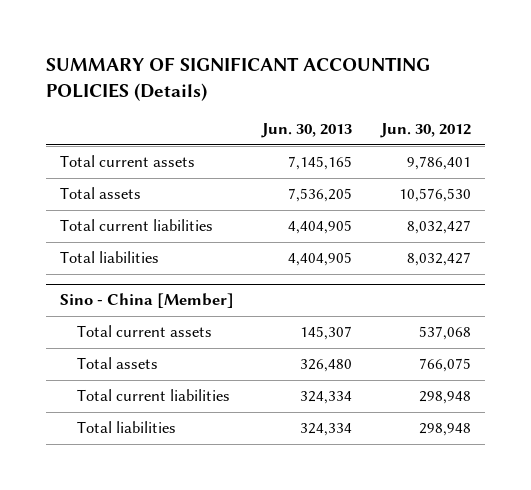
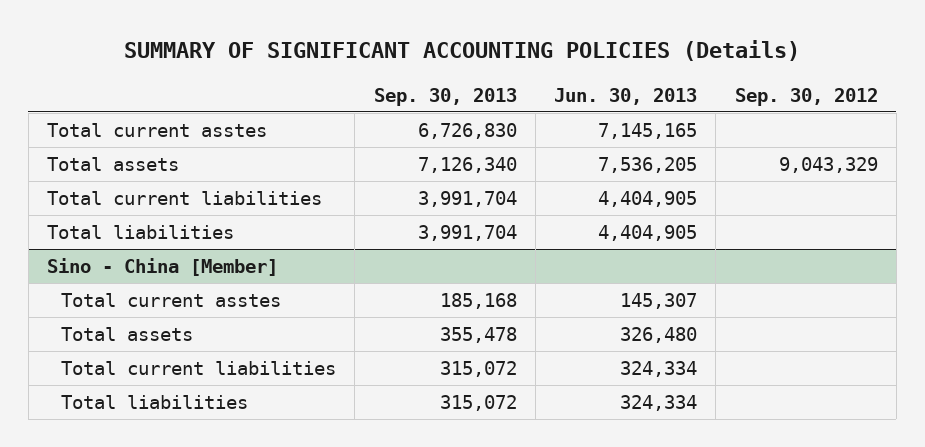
[379,122,471,138] Jun. 30, 2012 -> none
none -> [373,87,517,106] Sep. 30, 2013
none -> [734,87,878,106] Sep. 30, 2012
[60,155,196,168] Total current assets -> [47,123,268,138] Total current asstes
[77,325,213,338] Total current assets -> [61,293,282,308] Total current asstes

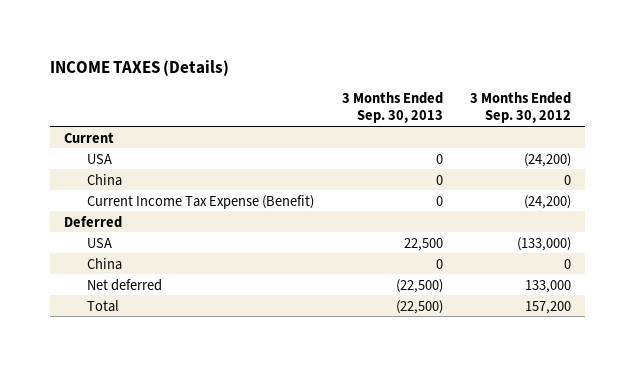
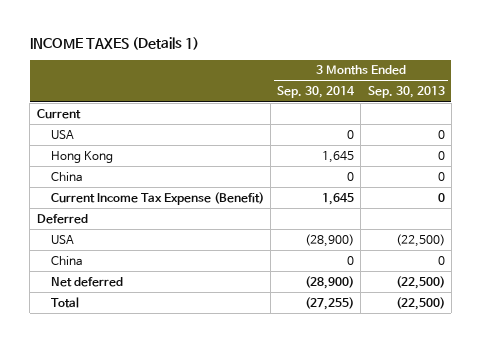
[49,59,229,76] INCOME TAXES (Details) -> [29,36,199,50] INCOME TAXES (Details 1)
[470,91,572,124] 3 Months Ended Sep. 30, 2012 -> none
none -> [277,86,356,99] Sep. 30, 2014
none -> [51,150,114,163] Hong Kong
[403,237,443,251] 22,500 -> [395,233,445,247] (22,500)

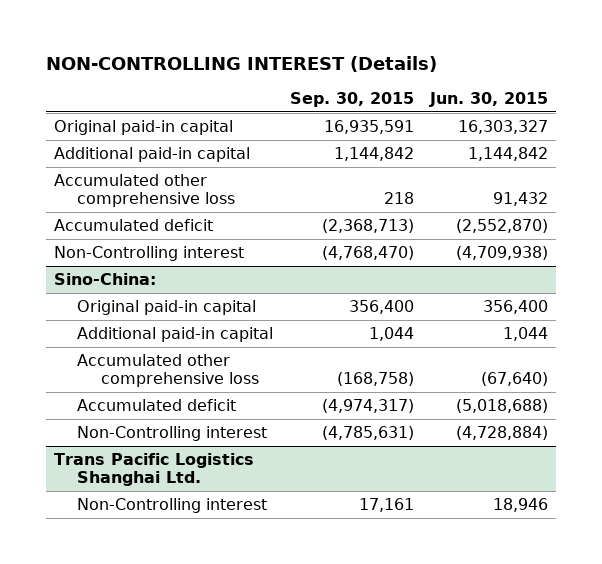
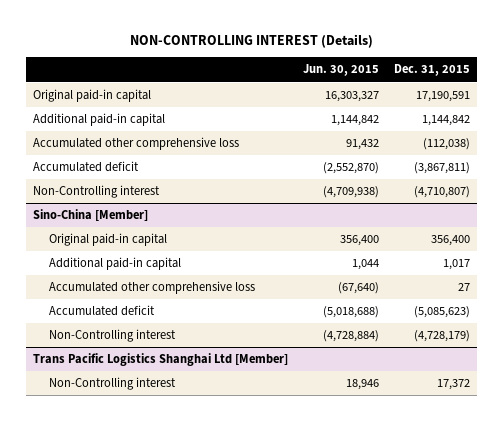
[289,92,414,108] Sep. 30, 2015 -> none
none -> [393,64,470,77] Dec. 31, 2015
[53,273,156,286] Sino-China: -> [33,209,149,222] Sino-China [Member]
[53,453,254,487] Trans Pacific Logistics Shanghai Ltd. -> [33,353,289,367] Trans Pacific Logistics Shanghai Ltd [Member]

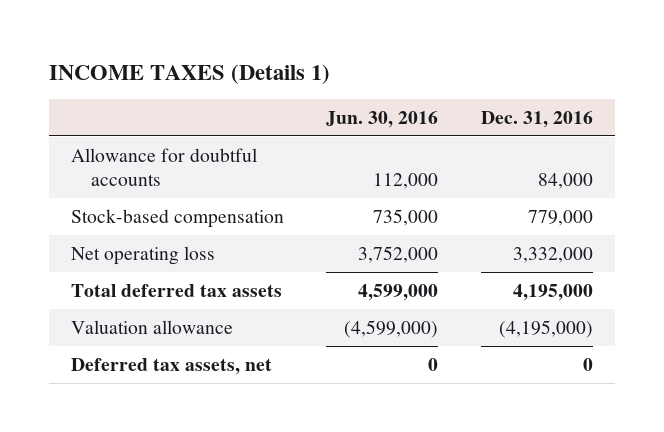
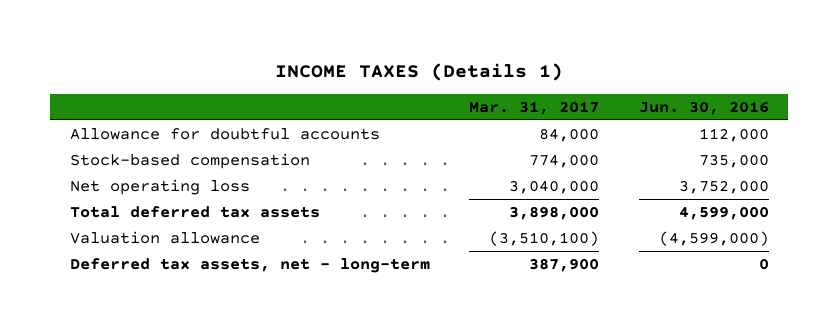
[481,110,594,128] Dec. 31, 2016 -> none
none -> [469,101,600,116] Mar. 31, 2017
[70,357,272,375] Deferred tax assets, net -> [69,257,430,273] Deferred tax assets, net - long-term

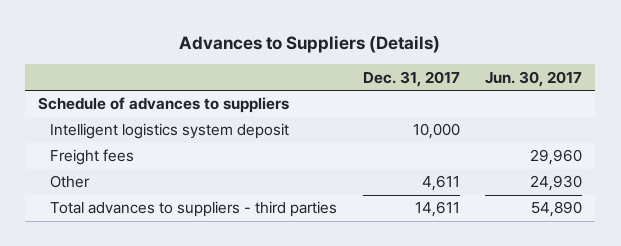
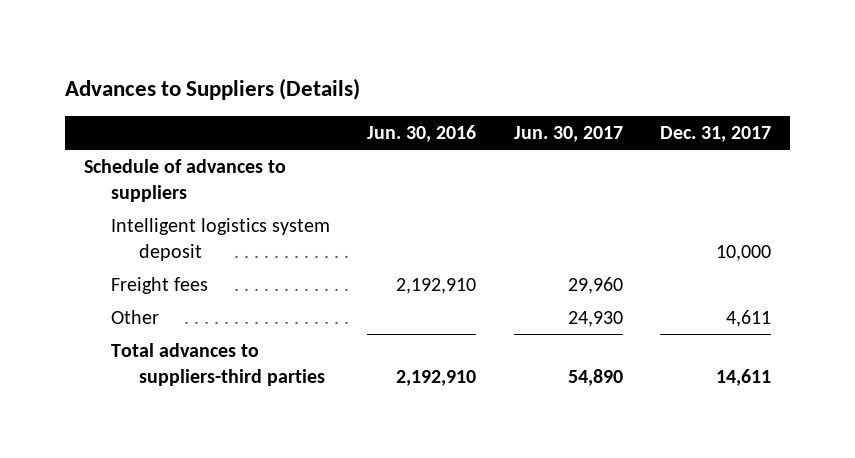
none -> [367,125,477,143] Jun. 30, 2016
[50,201,338,218] Total advances to suppliers - third parties -> [111,343,325,386] Total advances to suppliers-third parties

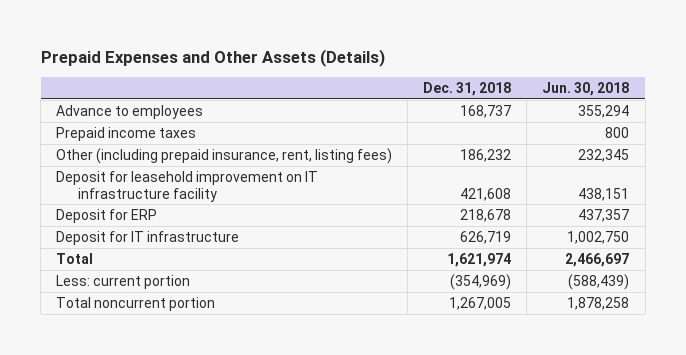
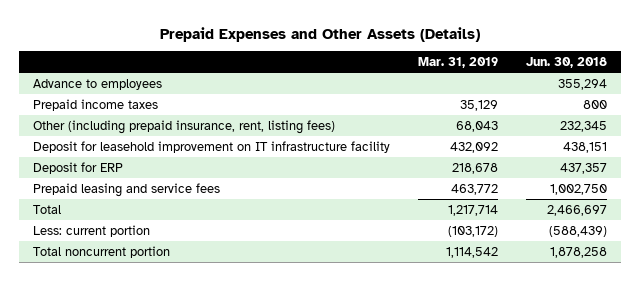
[423,81,512,96] Dec. 31, 2018 -> none
none -> [418,56,499,68] Mar. 31, 2019
[56,230,240,245] Deposit for IT infrastructure -> [33,182,221,197] Prepaid leasing and service fees

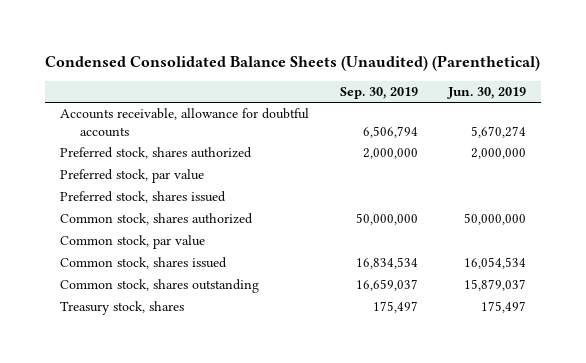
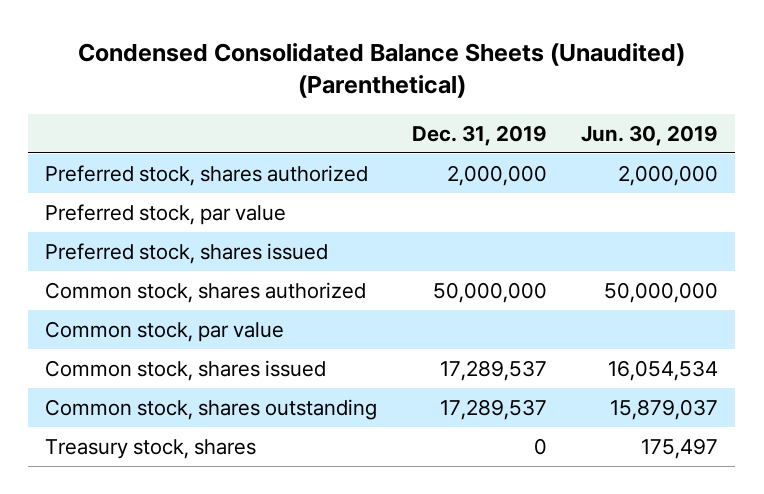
[339,86,418,99] Sep. 30, 2019 -> none
none -> [411,124,547,146] Dec. 31, 2019
[60,108,310,138] Accounts receivable, allowance for doubtful accounts -> none

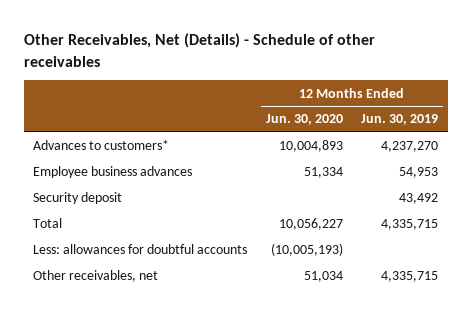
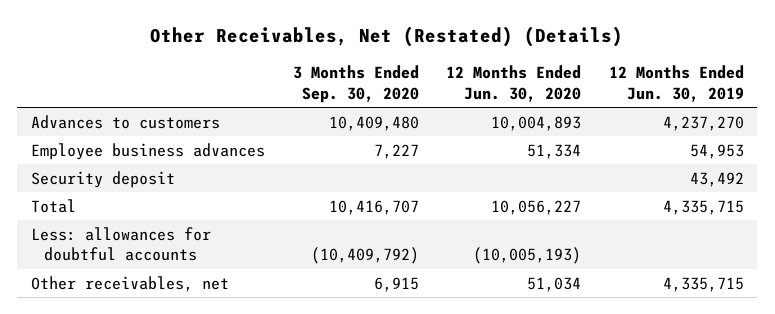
[23,33,375,67] Other Receivables, Net (Details) - Schedule of other receivables -> [150,26,624,48] Other Receivables, Net (Restated) (Details)
none -> [292,65,419,103] 3 Months Ended Sep. 30, 2020
[33,140,170,151] Advances to customers* -> [31,114,221,129] Advances to customers

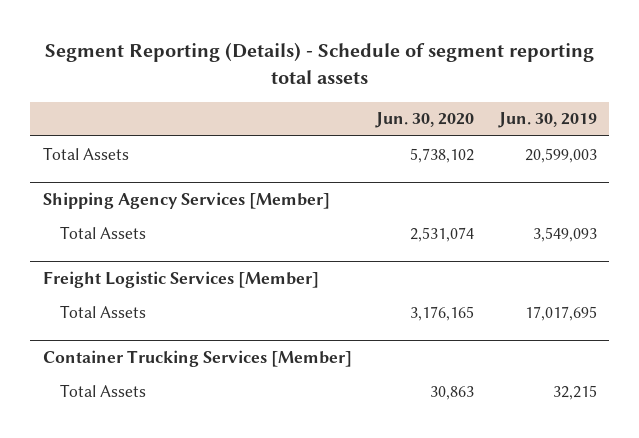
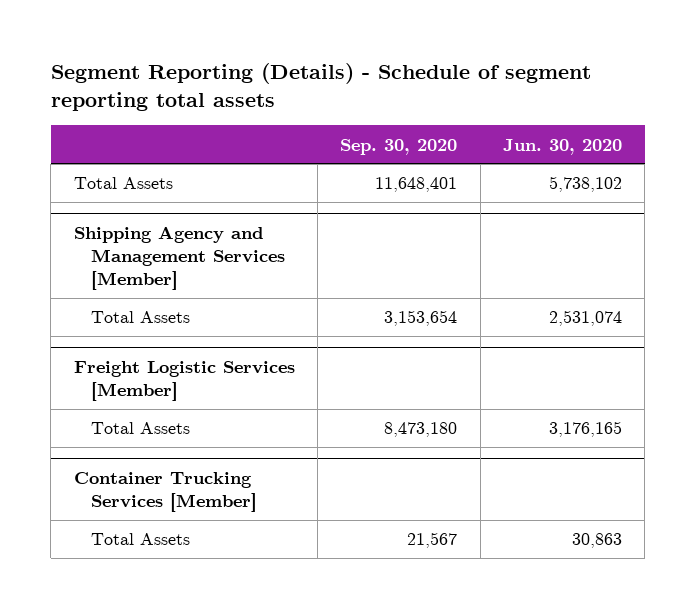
[497,112,597,129] Jun. 30, 2019 -> none
none -> [340,138,458,155] Sep. 30, 2020
[42,191,330,209] Shipping Agency Services [Member] -> [73,225,286,291] Shipping Agency and Management Services [Member]

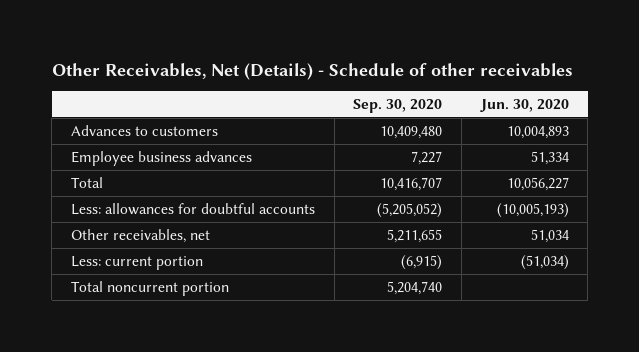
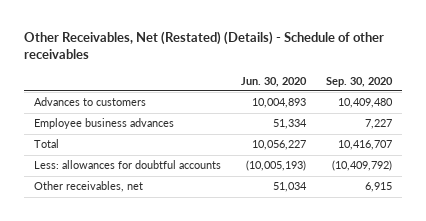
[51,62,573,80] Other Receivables, Net (Details) - Schedule of other receivables -> [24,30,385,60] Other Receivables, Net (Restated) (Details) - Schedule of other receivables
[70,255,203,270] Less: current portion -> none
[70,280,229,296] Total noncurrent portion -> none
[377,202,443,218] (5,205,052) -> [331,160,392,172] (10,409,792)
[387,228,443,243] 5,211,655 -> [364,182,392,193] 6,915

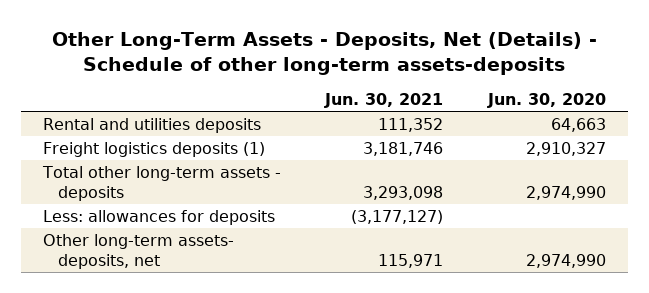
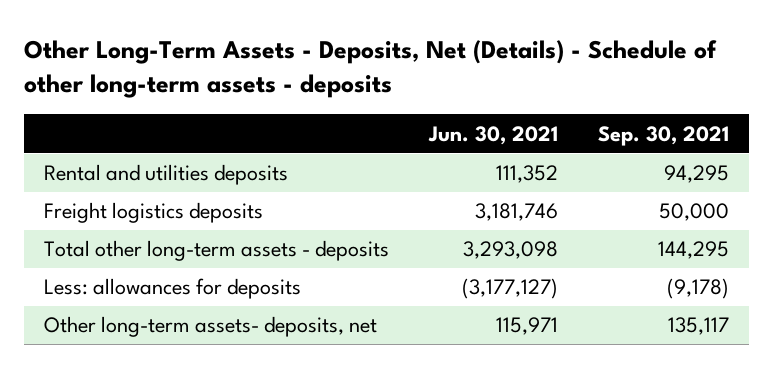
[52,32,598,76] Other Long-Term Assets - Deposits, Net (Details) - Schedule of other long-term assets-deposits -> [23,40,717,99] Other Long-Term Assets - Deposits, Net (Details) - Schedule of other long-term assets - deposits
[486,93,606,109] Jun. 30, 2020 -> none
none -> [598,125,730,146] Sep. 30, 2021
[43,141,266,157] Freight logistics deposits (1) -> [43,202,263,224] Freight logistics deposits

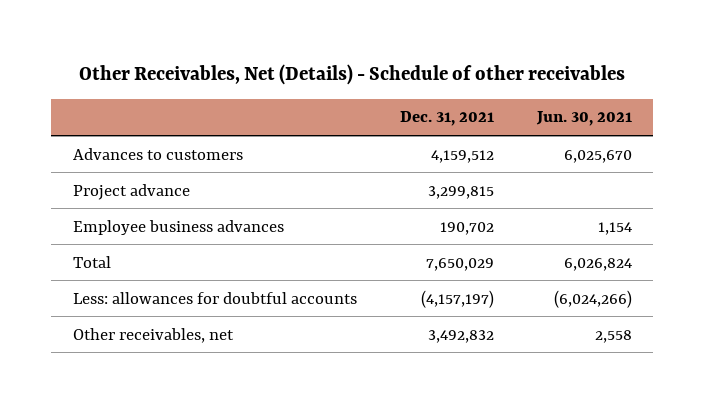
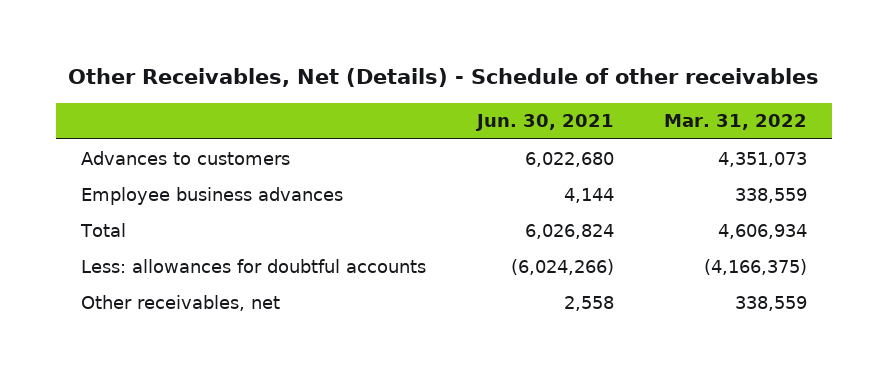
[399,111,494,127] Dec. 31, 2021 -> none
none -> [664,114,808,131] Mar. 31, 2022
[72,183,190,200] Project advance -> none
[563,149,632,163] 6,025,670 -> [524,151,614,167] 6,022,680
[597,221,632,235] 1,154 -> [563,187,614,203] 4,144

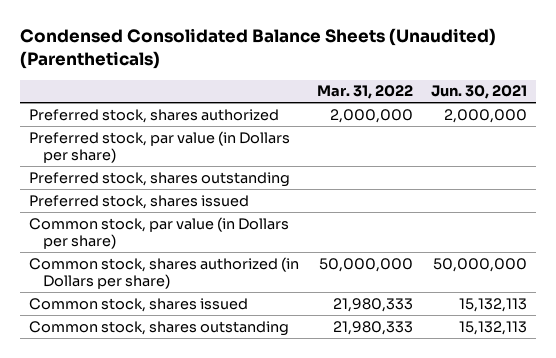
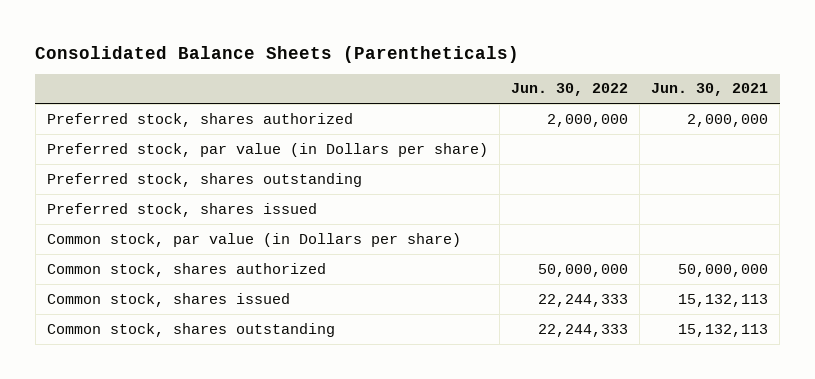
[19,28,496,70] Condensed Consolidated Balance Sheets (Unaudited) (Parentheticals) -> [35,45,520,63] Consolidated Balance Sheets (Parentheticals)
[317,85,414,100] Mar. 31, 2022 -> none
none -> [511,83,629,97] Jun. 30, 2022
[28,256,299,290] Common stock, shares authorized (in Dollars per share) -> [46,262,326,277] Common stock, shares authorized

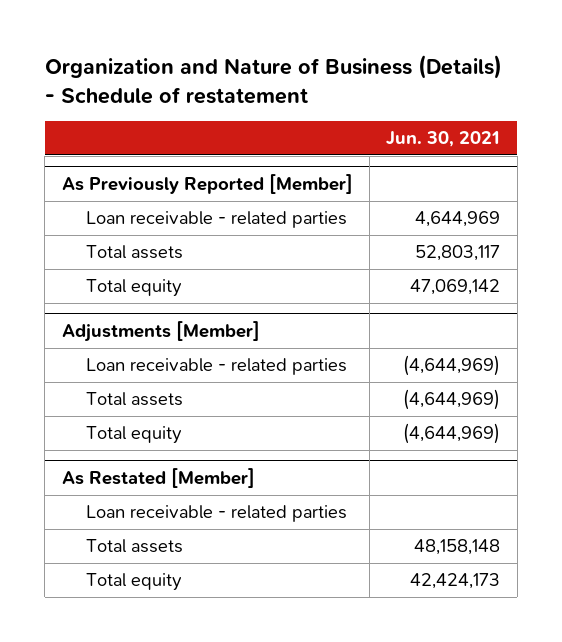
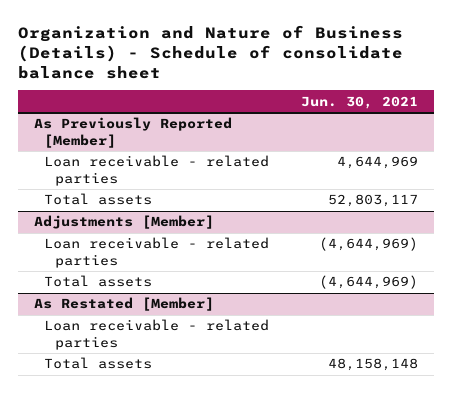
[44,54,502,104] Organization and Nature of Business (Details) - Schedule of restatement -> [17,24,403,79] Organization and Nature of Business (Details) - Schedule of consolidate balance sheet
[85,279,182,298] Total equity -> none
[85,426,182,445] Total equity -> none
[85,573,182,592] Total equity -> none

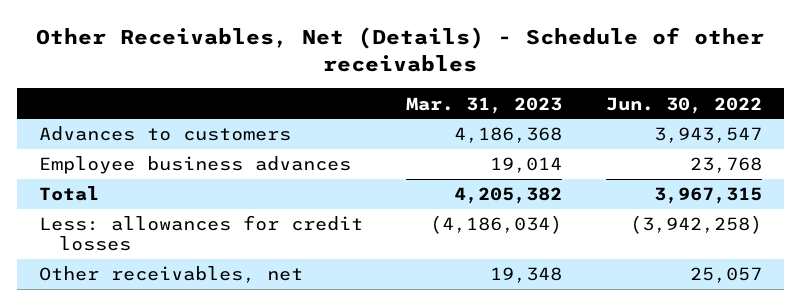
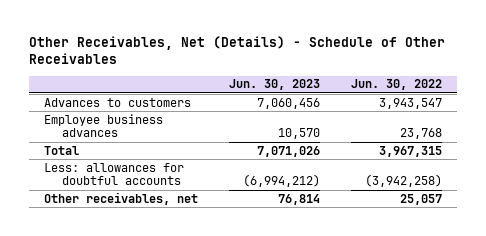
[36,26,765,72] Other Receivables, Net (Details) - Schedule of other receivables -> [29,35,446,65] Other Receivables, Net (Details) - Schedule of Other Receivables
[406,96,563,114] Mar. 31, 2023 -> none
none -> [228,79,320,91] Jun. 30, 2023
[38,215,363,252] Less: allowances for credit losses -> [44,162,185,186] Less: allowances for doubtful accounts

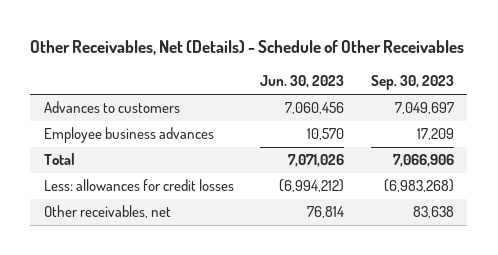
[350,79,442,91] Jun. 30, 2022 -> none
none -> [370,75,454,91] Sep. 30, 2023
[44,162,185,186] Less: allowances for doubtful accounts -> [43,179,234,192] Less: allowances for credit losses

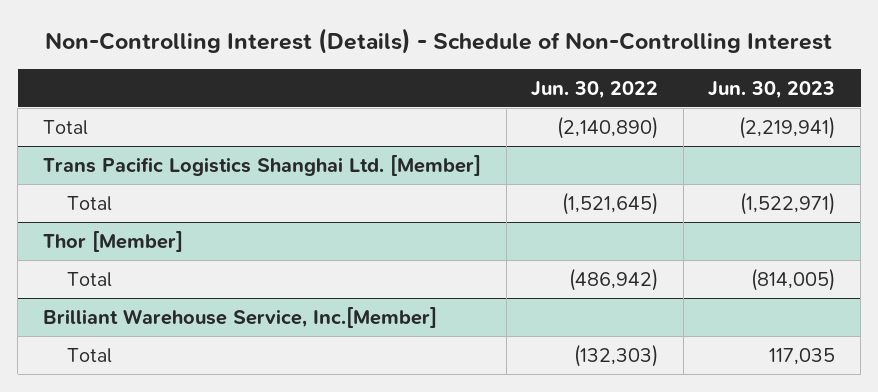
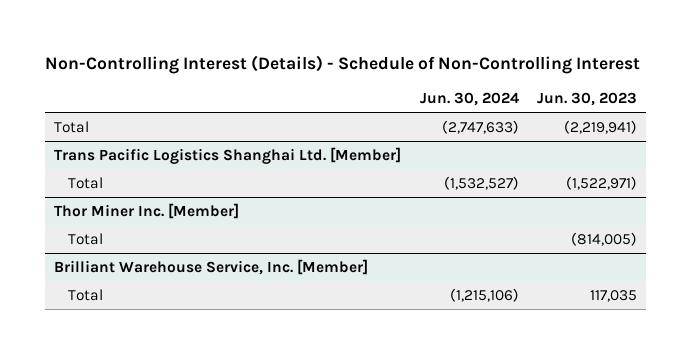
[531,80,659,99] Jun. 30, 2022 -> none
none -> [419,92,519,107] Jun. 30, 2024
[42,230,183,252] Thor [Member] -> [54,202,240,219] Thor Miner Inc. [Member]
[42,306,437,328] Brilliant Warehouse Service, Inc.[Member] -> [54,258,369,275] Brilliant Warehouse Service, Inc. [Member]

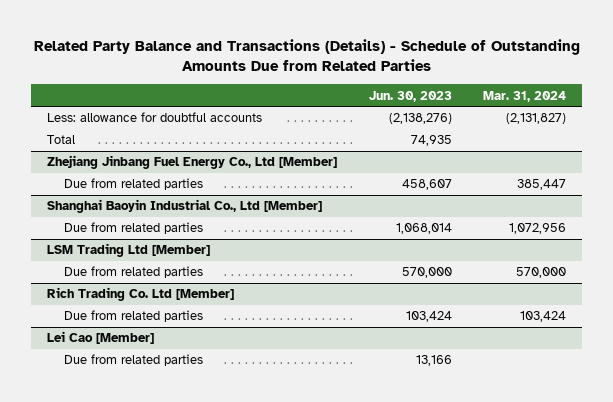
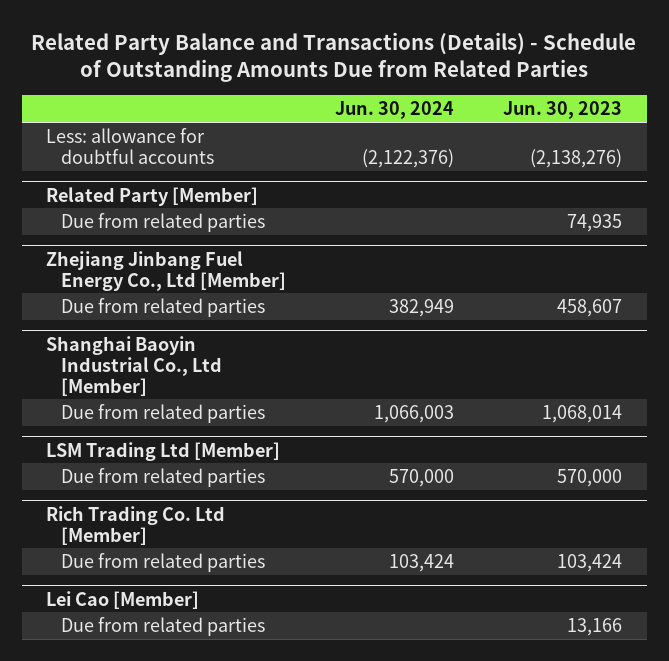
[483,90,567,102] Mar. 31, 2024 -> none
none -> [334,101,454,120] Jun. 30, 2024
none -> [46,186,259,206] Related Party [Member]
[46,135,75,145] Total -> [60,213,265,233] Due from related parties

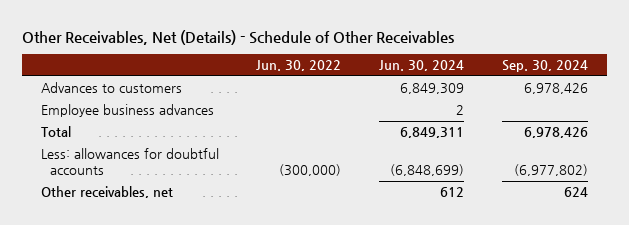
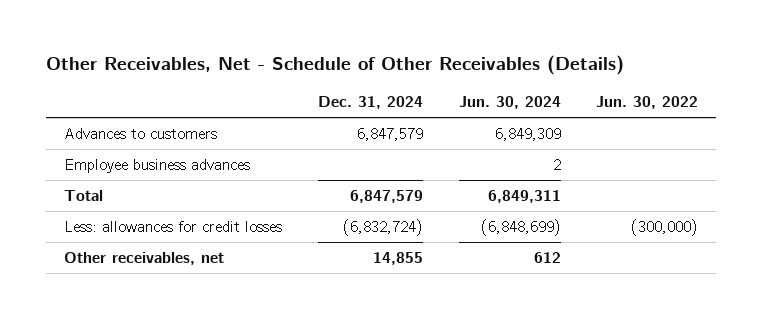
[21,29,454,45] Other Receivables, Net (Details) - Schedule of Other Receivables -> [45,55,624,76] Other Receivables, Net - Schedule of Other Receivables (Details)
[501,60,588,73] Sep. 30, 2024 -> none
none -> [317,96,423,110] Dec. 31, 2024
[40,148,219,176] Less: allowances for doubtful accounts -> [63,220,282,232] Less: allowances for credit losses

